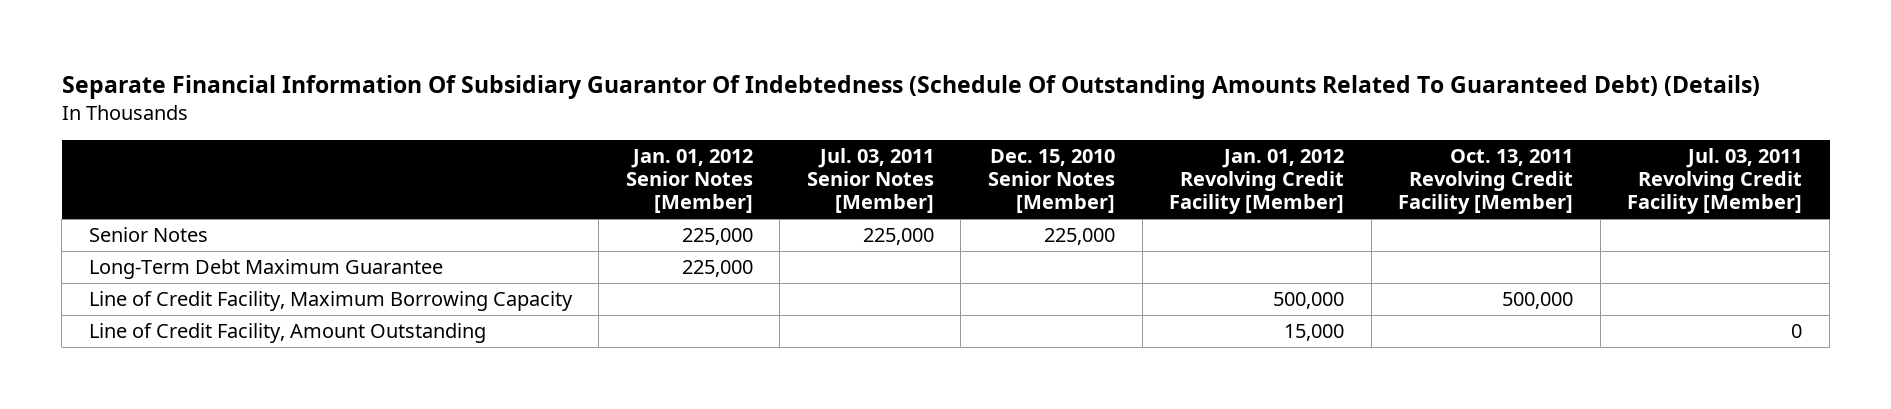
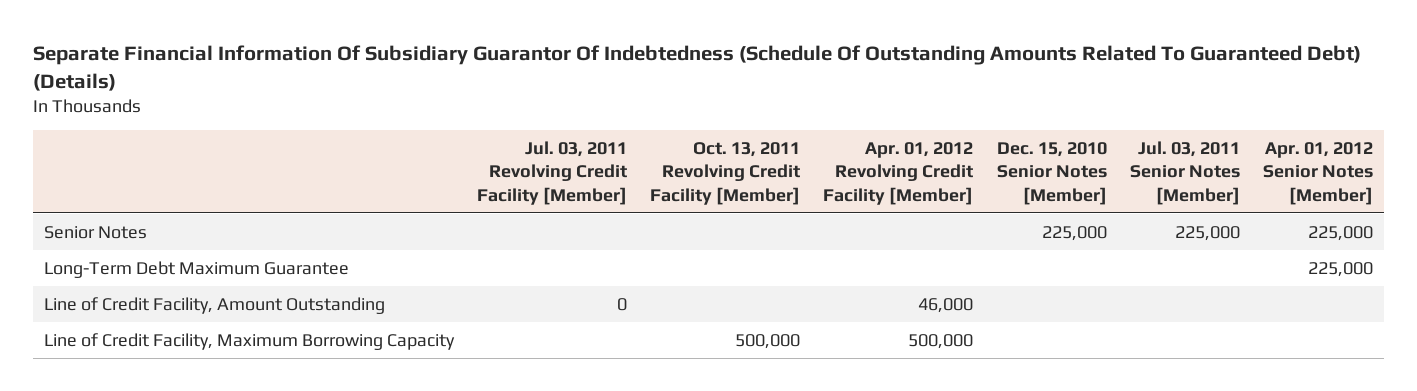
[625,149,753,214] Jan. 01, 2012 Senior Notes [Member] -> none
[1169,149,1345,215] Jan. 01, 2012 Revolving Credit Facility [Member] -> none
none -> [823,142,974,205] Apr. 01, 2012 Revolving Credit Facility [Member]
none -> [1262,142,1373,205] Apr. 01, 2012 Senior Notes [Member]
[88,291,573,312] Line of Credit Facility, Maximum Borrowing Capacity -> [44,332,456,350] Line of Credit Facility, Maximum Borrowing Capacity

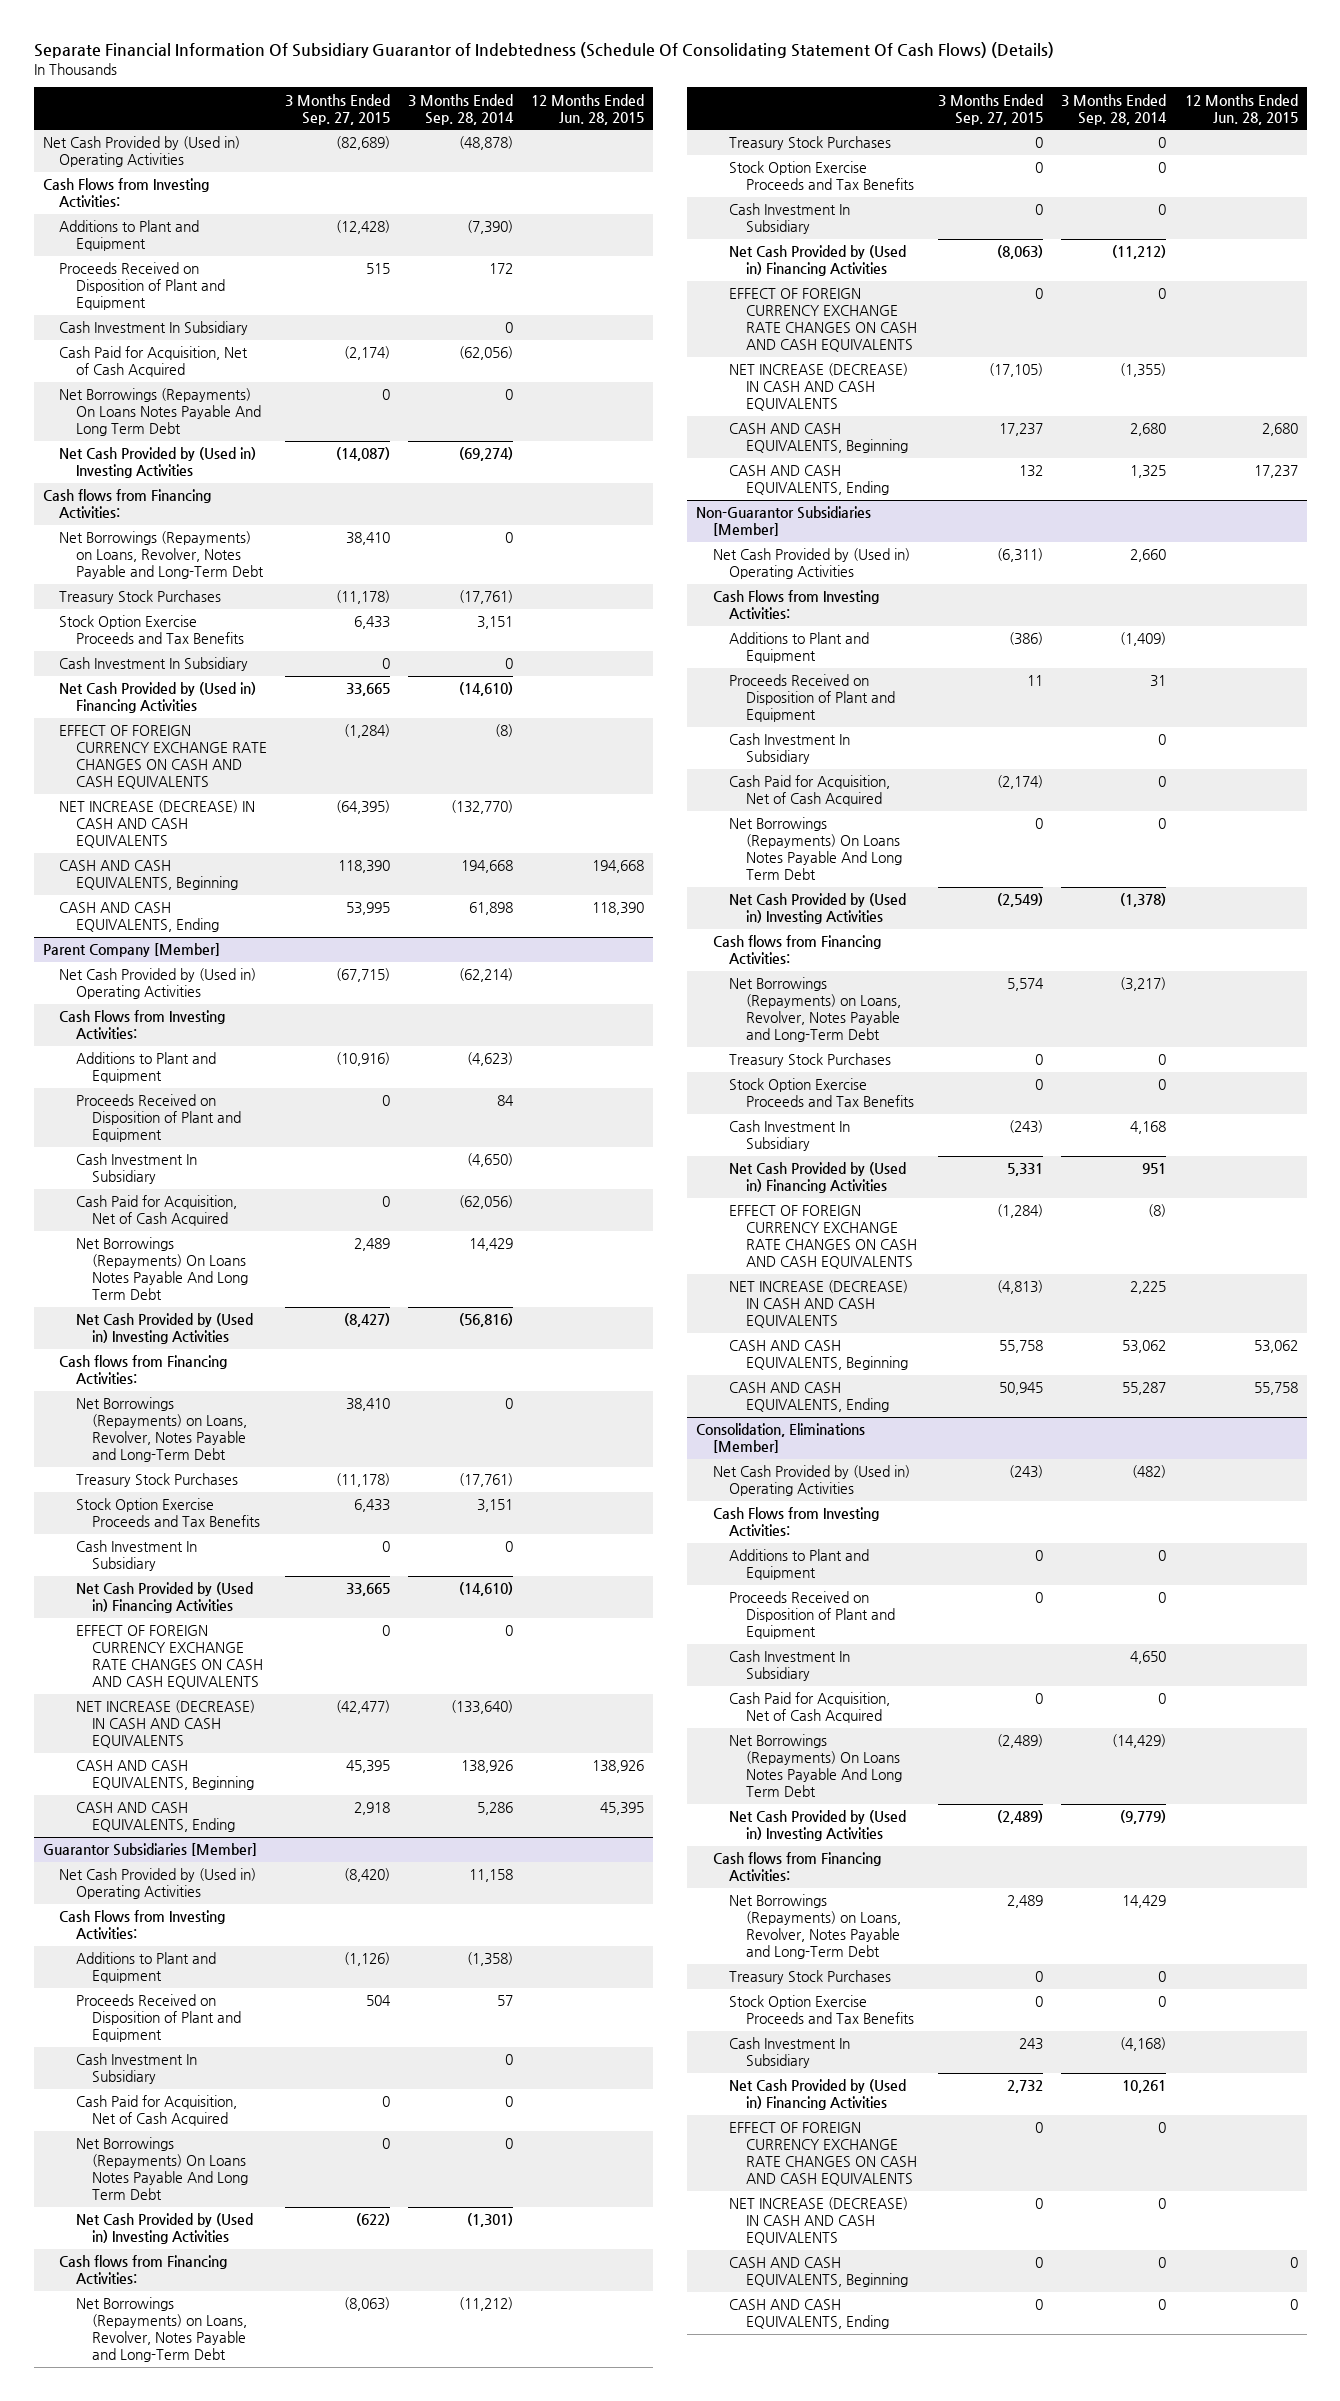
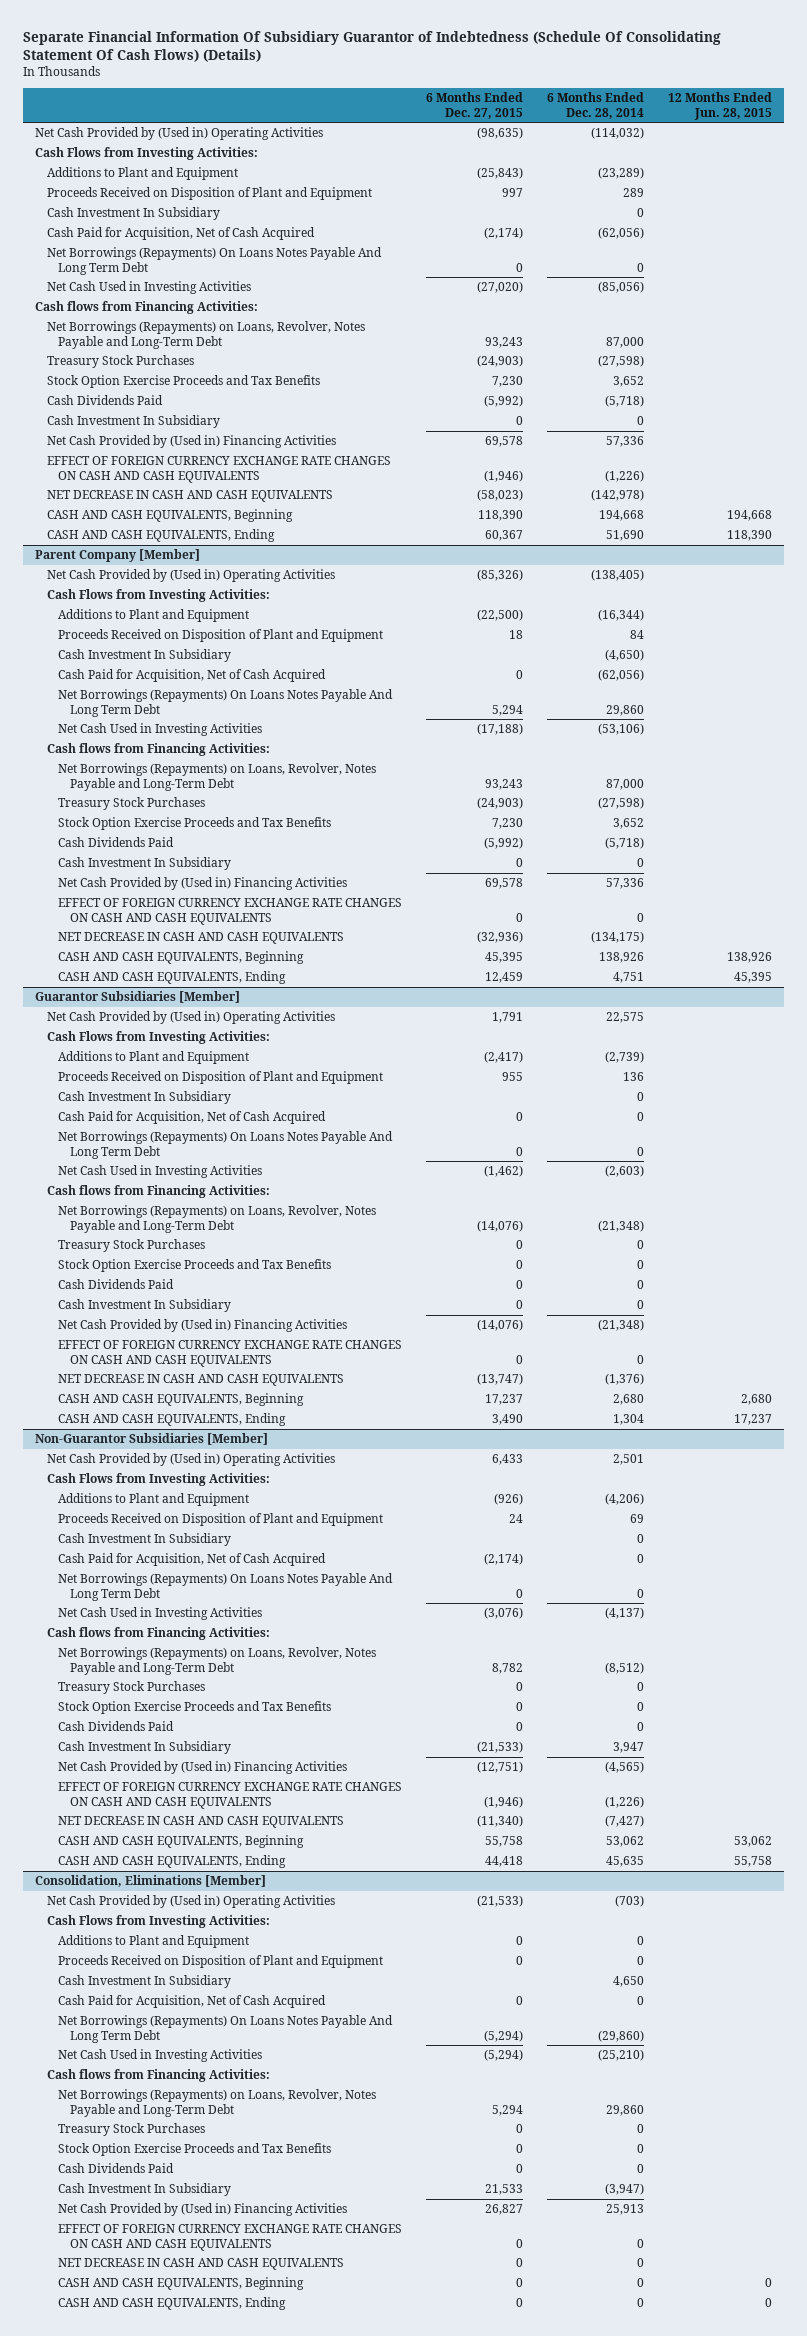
[284,93,390,125] 3 Months Ended Sep. 27, 2015 -> none
[407,93,514,125] 3 Months Ended Sep. 28, 2014 -> none
none -> [426,92,524,119] 6 Months Ended Dec. 27, 2015
none -> [547,92,645,119] 6 Months Ended Dec. 28, 2014
[59,447,257,479] Net Cash Provided by (Used in) Investing Activities -> [46,281,251,295] Net Cash Used in Investing Activities
none -> [46,395,163,406] Cash Dividends Paid
[59,800,256,849] NET INCREASE (DECREASE) IN CASH AND CASH EQUIVALENTS -> [46,490,333,503] NET DECREASE IN CASH AND CASH EQUIVALENTS
[75,1313,253,1345] Net Cash Provided by (Used in) Investing Activities -> [58,723,263,737] Net Cash Used in Investing Activities
none -> [58,837,175,848] Cash Dividends Paid
[75,1700,255,1749] NET INCREASE (DECREASE) IN CASH AND CASH EQUIVALENTS -> [58,932,345,945] NET DECREASE IN CASH AND CASH EQUIVALENTS
[75,2213,253,2245] Net Cash Provided by (Used in) Investing Activities -> [58,1165,263,1179] Net Cash Used in Investing Activities
none -> [58,1279,175,1290] Cash Dividends Paid
[729,363,909,412] NET INCREASE (DECREASE) IN CASH AND CASH EQUIVALENTS -> [58,1374,345,1387] NET DECREASE IN CASH AND CASH EQUIVALENTS
[729,893,907,925] Net Cash Provided by (Used in) Investing Activities -> [58,1607,263,1621] Net Cash Used in Investing Activities
none -> [58,1721,175,1732] Cash Dividends Paid
[729,1280,909,1329] NET INCREASE (DECREASE) IN CASH AND CASH EQUIVALENTS -> [58,1816,345,1829] NET DECREASE IN CASH AND CASH EQUIVALENTS
[729,1810,907,1842] Net Cash Provided by (Used in) Investing Activities -> [58,2049,263,2063] Net Cash Used in Investing Activities
none -> [58,2163,175,2174] Cash Dividends Paid
[729,2197,909,2246] NET INCREASE (DECREASE) IN CASH AND CASH EQUIVALENTS -> [58,2258,345,2271] NET DECREASE IN CASH AND CASH EQUIVALENTS

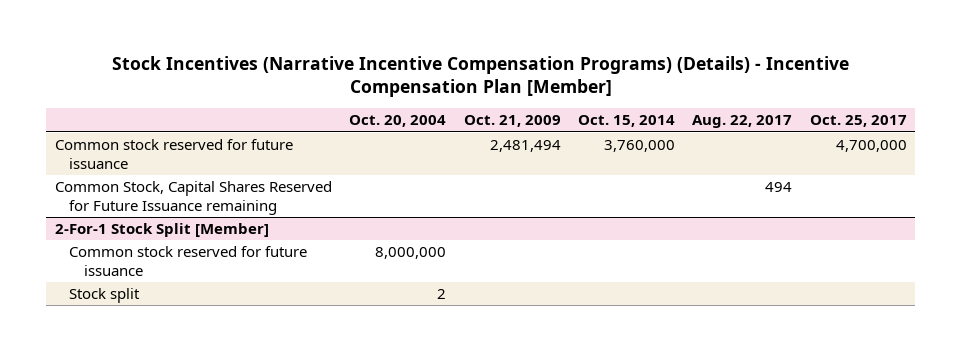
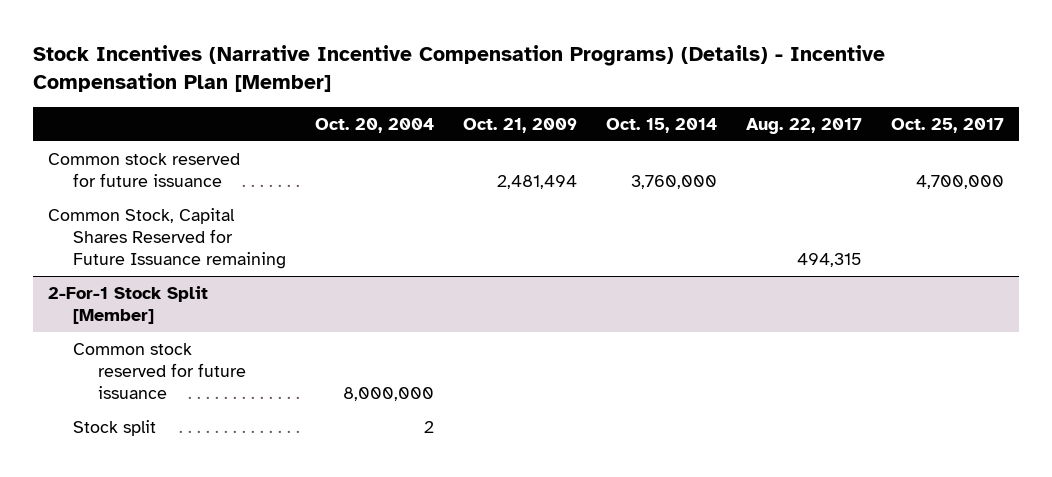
[765,182,793,193] 494 -> [797,252,863,267] 494,315

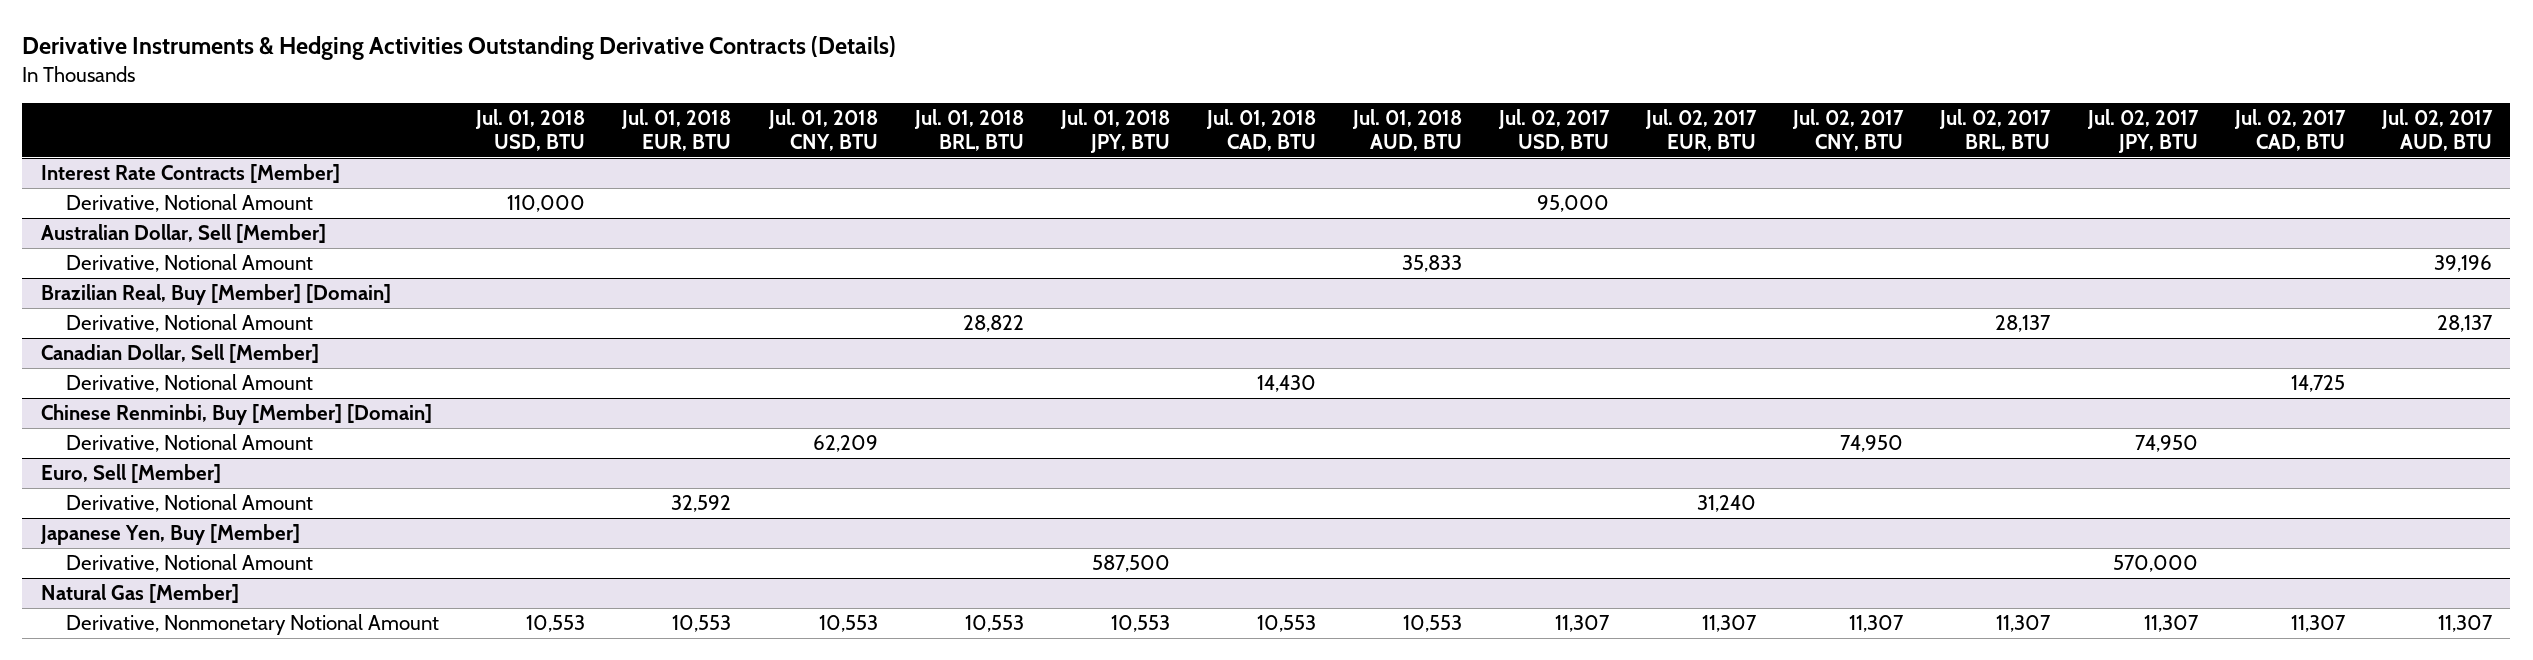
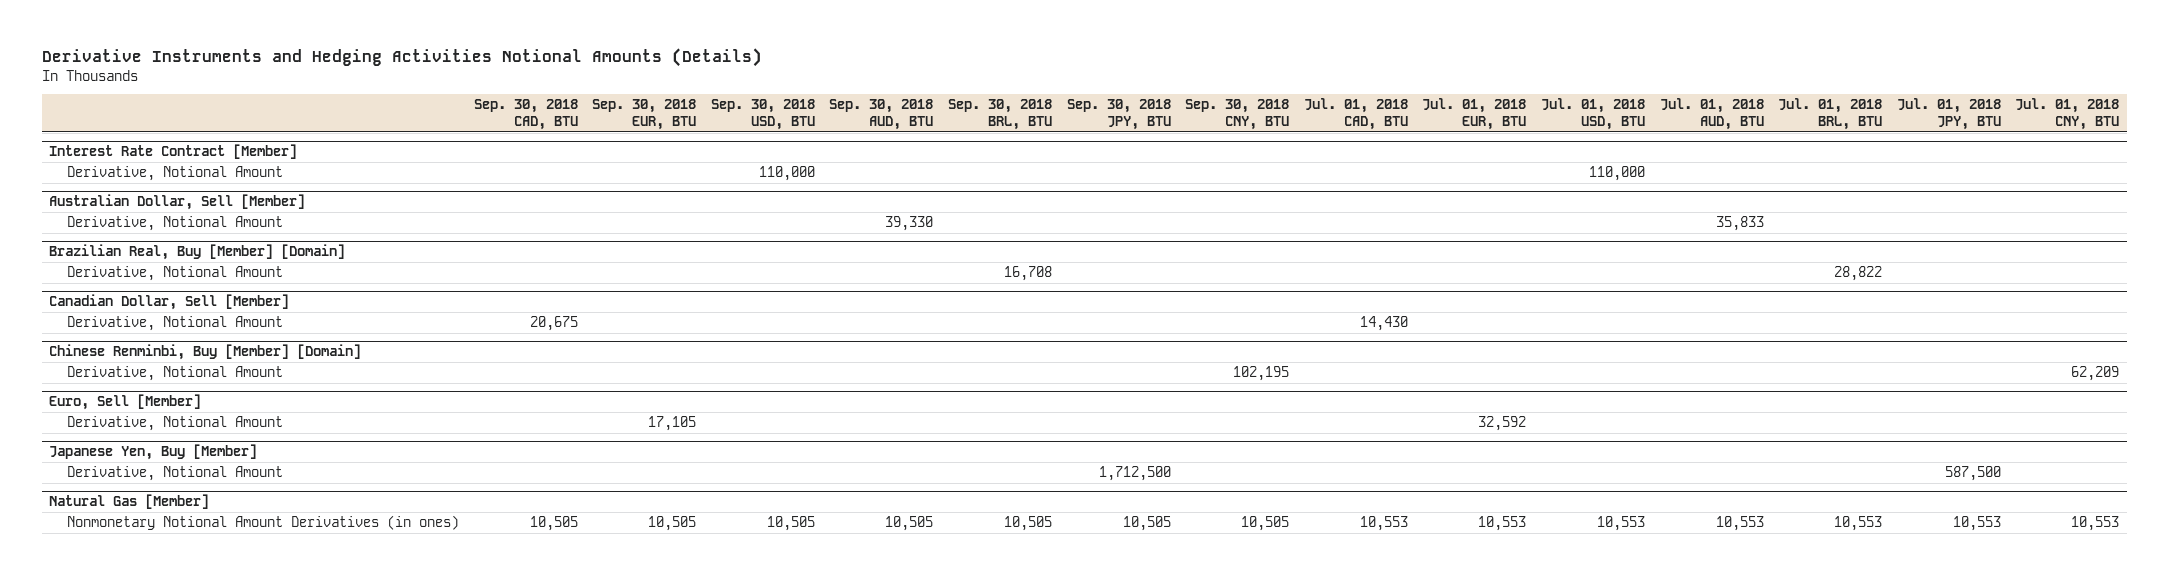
[22,36,897,61] Derivative Instruments & Hedging Activities Outstanding Derivative Contracts (Details) -> [41,48,762,68] Derivative Instruments and Hedging Activities Notional Amounts (Details)
[1498,109,1611,151] Jul. 02, 2017 USD, BTU -> none
[1645,109,1758,151] Jul. 02, 2017 EUR, BTU -> none
[1792,109,1905,151] Jul. 02, 2017 CNY, BTU -> none
[1939,109,2052,151] Jul. 02, 2017 BRL, BTU -> none
[2086,109,2199,153] Jul. 02, 2017 JPY, BTU -> none
[2233,109,2346,151] Jul. 02, 2017 CAD, BTU -> none
[2380,109,2493,151] Jul. 02, 2017 AUD, BTU -> none
none -> [473,99,578,130] Sep. 30, 2018 CAD, BTU
none -> [592,99,697,130] Sep. 30, 2018 EUR, BTU
none -> [710,99,815,130] Sep. 30, 2018 USD, BTU
none -> [829,99,934,130] Sep. 30, 2018 AUD, BTU
none -> [947,99,1052,130] Sep. 30, 2018 BRL, BTU
none -> [1066,99,1171,130] Sep. 30, 2018 JPY, BTU
none -> [1185,99,1290,130] Sep. 30, 2018 CNY, BTU
[40,164,340,184] Interest Rate Contracts [Member] -> [48,144,297,160] Interest Rate Contract [Member]
[66,614,440,636] Derivative, Nonmonetary Notional Amount -> [66,515,459,531] Nonmonetary Notional Amount Derivatives (in ones)

